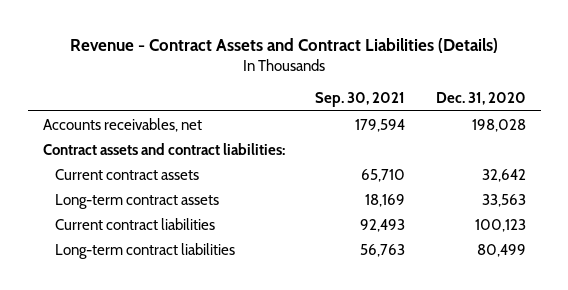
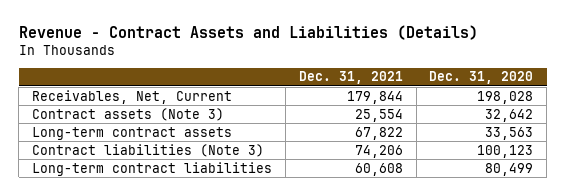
[70,37,499,53] Revenue - Contract Assets and Contract Liabilities (Details) -> [18,25,478,41] Revenue - Contract Assets and Liabilities (Details)
[315,92,406,108] Sep. 30, 2021 -> none
none -> [298,71,403,85] Dec. 31, 2021
[42,142,285,155] Contract assets and contract liabilities: -> none
[42,117,202,132] Accounts receivables, net -> [32,89,233,104] Receivables, Net, Current
[55,168,200,180] Current contract assets -> [32,107,225,121] Contract assets (Note 3)
[55,217,216,230] Current contract liabilities -> [32,143,265,157] Contract liabilities (Note 3)

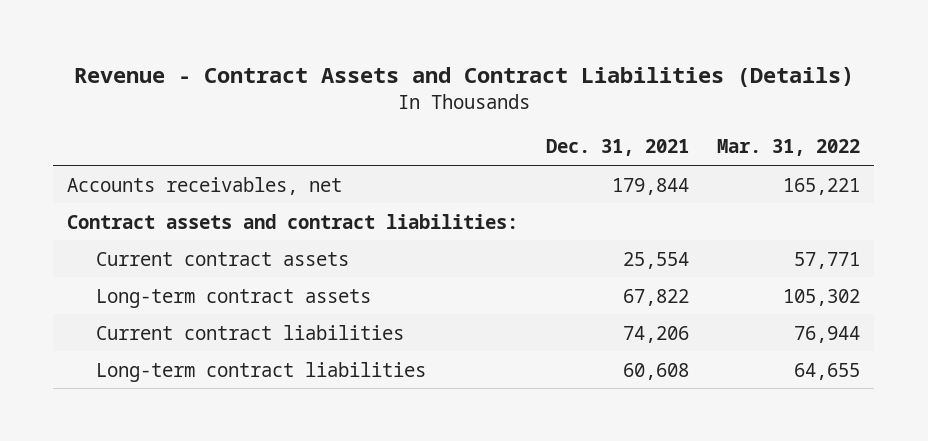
[18,25,478,41] Revenue - Contract Assets and Liabilities (Details) -> [73,66,854,87] Revenue - Contract Assets and Contract Liabilities (Details)
[429,71,534,85] Dec. 31, 2020 -> none
none -> [717,139,861,157] Mar. 31, 2022
[32,89,233,104] Receivables, Net, Current -> [67,176,343,195] Accounts receivables, net
none -> [67,213,519,229] Contract assets and contract liabilities:
[32,107,225,121] Contract assets (Note 3) -> [95,251,349,266] Current contract assets
[32,143,265,157] Contract liabilities (Note 3) -> [95,324,404,340] Current contract liabilities

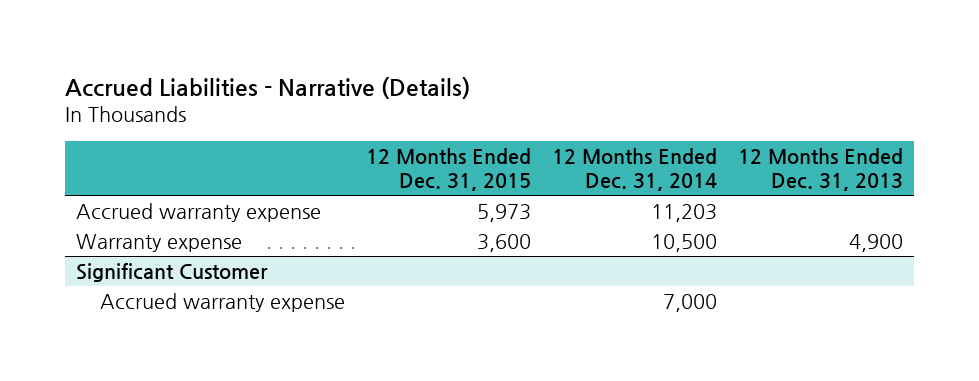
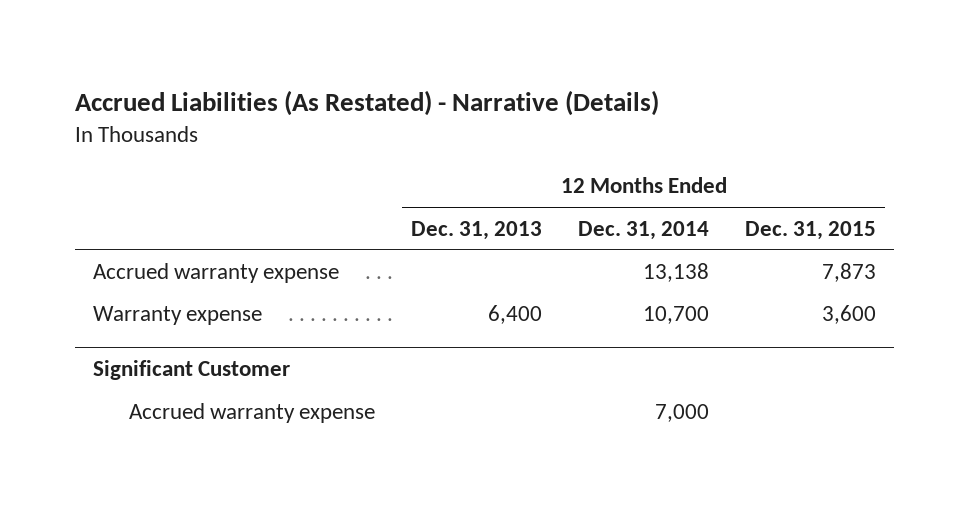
[65,77,471,100] Accrued Liabilities - Narrative (Details) -> [74,89,659,116] Accrued Liabilities (As Restated) - Narrative (Details)
[477,203,532,222] 5,973 -> [822,262,877,282] 7,873
[651,203,718,222] 11,203 -> [643,262,710,282] 13,138
[651,233,718,252] 10,500 -> [643,305,710,324] 10,700
[849,233,904,252] 4,900 -> [488,304,543,324] 6,400

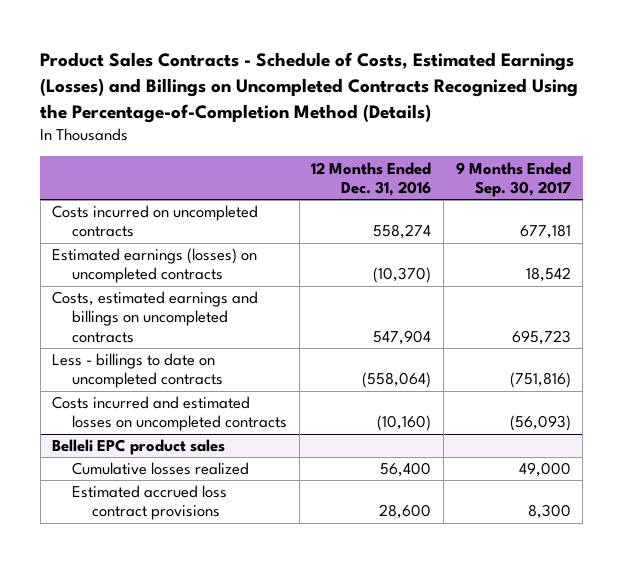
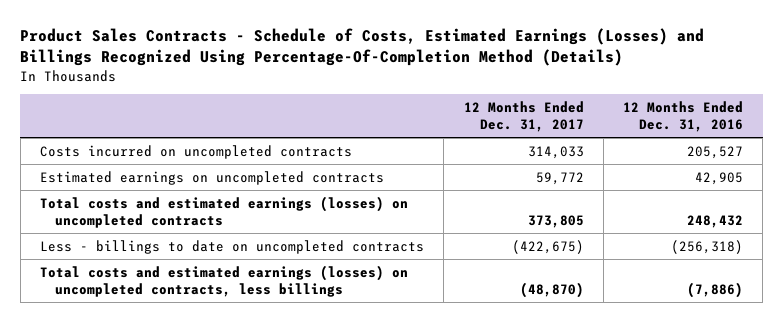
[40,51,579,123] Product Sales Contracts - Schedule of Costs, Estimated Earnings (Losses) and Billings on Uncompleted Contracts Recognized Using the Percentage-of-Completion Method (Details) -> [20,28,705,67] Product Sales Contracts - Schedule of Costs, Estimated Earnings (Losses) and Billings Recognized Using Percentage-Of-Completion Method (Details)
[455,161,571,197] 9 Months Ended Sep. 30, 2017 -> none
none -> [463,100,584,132] 12 Months Ended Dec. 31, 2017
[52,439,226,456] Belleli EPC product sales -> none
[72,462,250,476] Cumulative losses realized -> none
[72,485,228,521] Estimated accrued loss contract provisions -> none
[373,224,432,240] 558,274 -> [686,145,743,159] 205,527
[52,248,258,284] Estimated earnings (losses) on uncompleted contracts -> [40,170,385,185] Estimated earnings on uncompleted contracts
[373,267,432,284] (10,370) -> [694,171,743,185] 42,905
[52,291,259,343] Costs, estimated earnings and billings on uncompleted contracts -> [40,195,409,228] Total costs and estimated earnings (losses) on uncompleted contracts
[373,329,432,345] 547,904 -> [686,214,743,228] 248,432
[362,372,432,389] (558,064) -> [670,239,743,254] (256,318)
[52,396,288,432] Costs incurred and estimated losses on uncompleted contracts -> [40,264,409,297] Total costs and estimated earnings (losses) on uncompleted contracts, less billings
[377,415,432,432] (10,160) -> [686,281,743,298] (7,886)

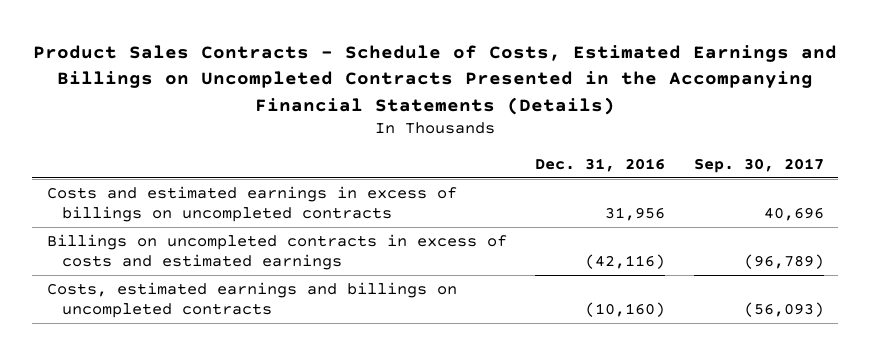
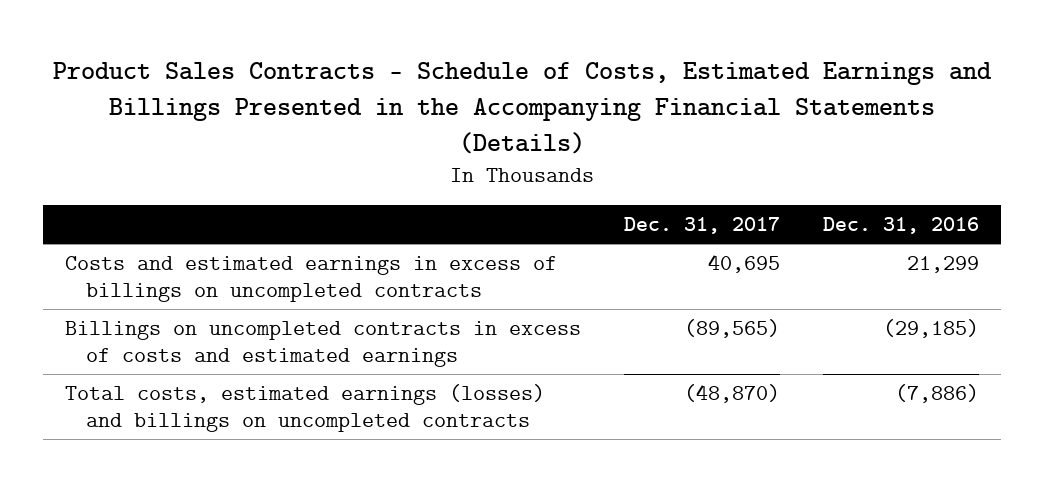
[33,45,838,115] Product Sales Contracts - Schedule of Costs, Estimated Earnings and Billings on Uncompleted Contracts Presented in the Accompanying Financial Statements (Details) -> [53,62,993,155] Product Sales Contracts - Schedule of Costs, Estimated Earnings and Billings Presented in the Accompanying Financial Statements (Details)
[693,157,824,173] Sep. 30, 2017 -> none
none -> [624,217,781,235] Dec. 31, 2017
[605,206,666,221] 31,956 -> [907,255,980,273] 21,299
[585,253,666,269] (42,116) -> [883,318,980,338] (29,185)
[46,281,457,318] Costs, estimated earnings and billings on uncompleted contracts -> [64,383,545,433] Total costs, estimated earnings (losses) and billings on uncompleted contracts
[585,301,666,317] (10,160) -> [895,383,980,403] (7,886)

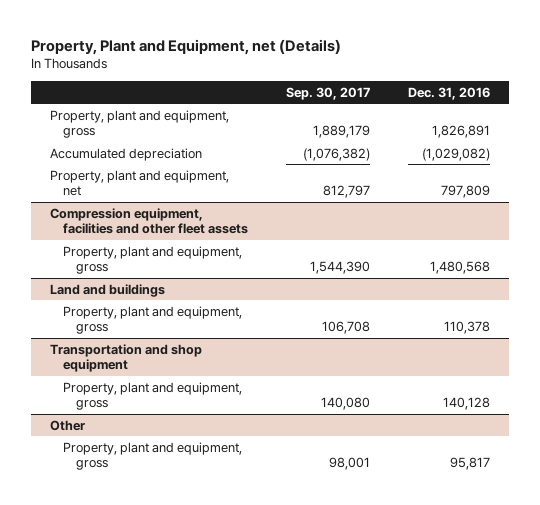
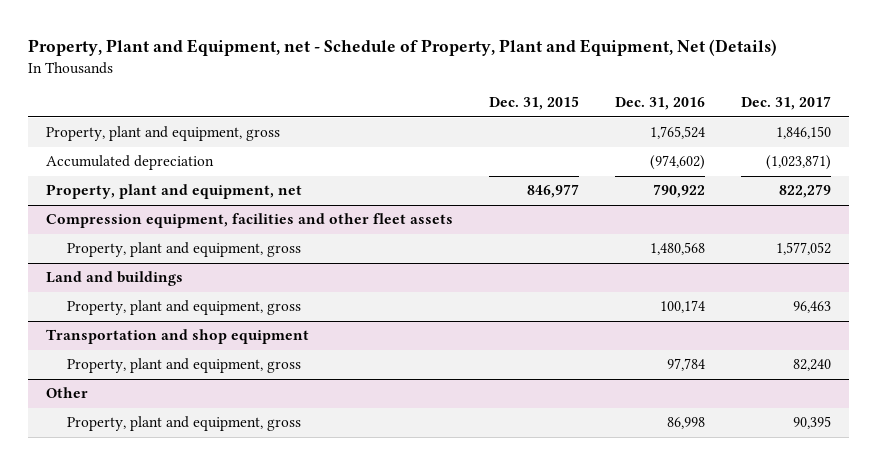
[30,38,341,55] Property, Plant and Equipment, net (Details) -> [28,38,778,56] Property, Plant and Equipment, net - Schedule of Property, Plant and Equipment, Net (Details)
[286,86,371,100] Sep. 30, 2017 -> none
none -> [488,96,579,111] Dec. 31, 2015
none -> [740,96,831,111] Dec. 31, 2017
[432,125,491,139] 1,826,891 -> [649,126,705,140] 1,765,524
[422,147,491,161] (1,029,082) -> [649,155,705,171] (974,602)
[441,185,491,199] 797,809 -> [652,184,705,199] 790,922
[444,321,491,335] 110,378 -> [659,300,705,314] 100,174
[443,397,491,411] 140,128 -> [666,358,705,372] 97,784
[450,457,491,471] 95,817 -> [666,417,705,430] 86,998

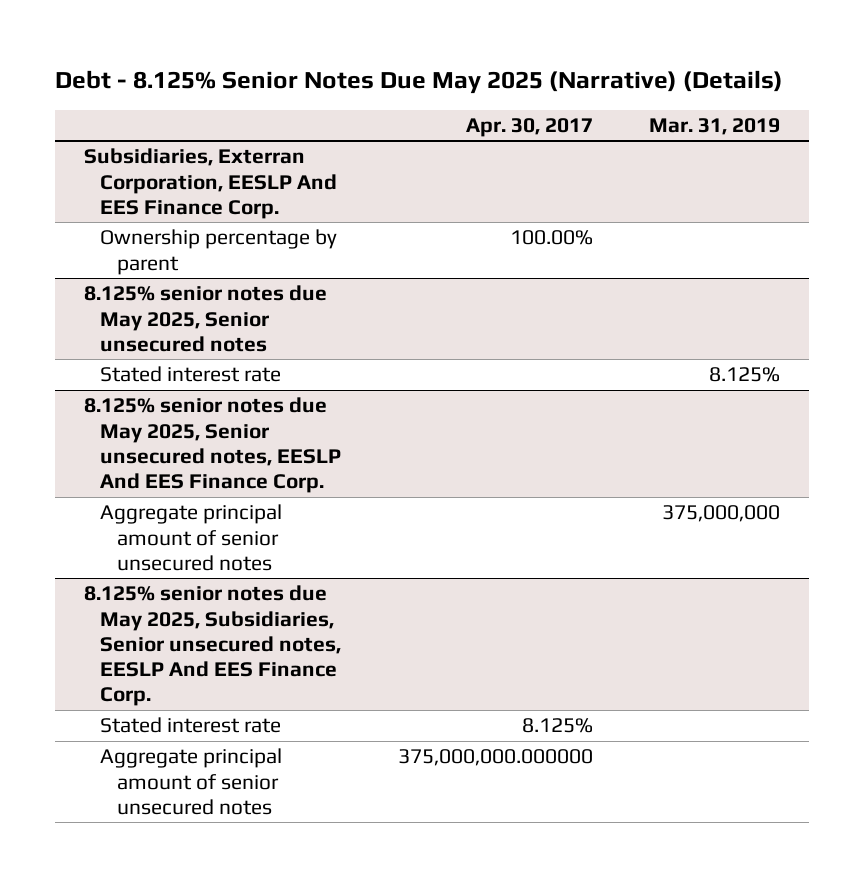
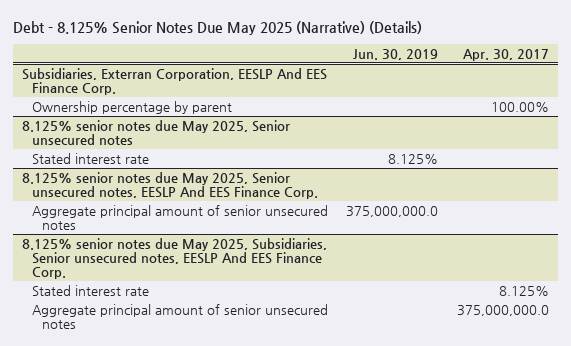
[649,117,781,135] Mar. 31, 2019 -> none
none -> [353,48,439,60] Jun. 30, 2019
[397,749,593,767] 375,000,000.000000 -> [456,304,549,316] 375,000,000.0

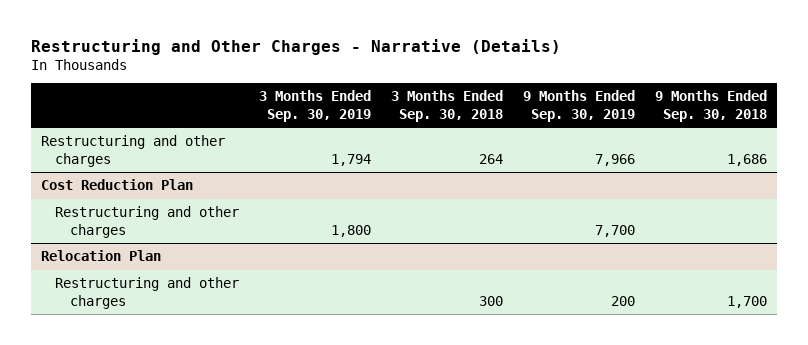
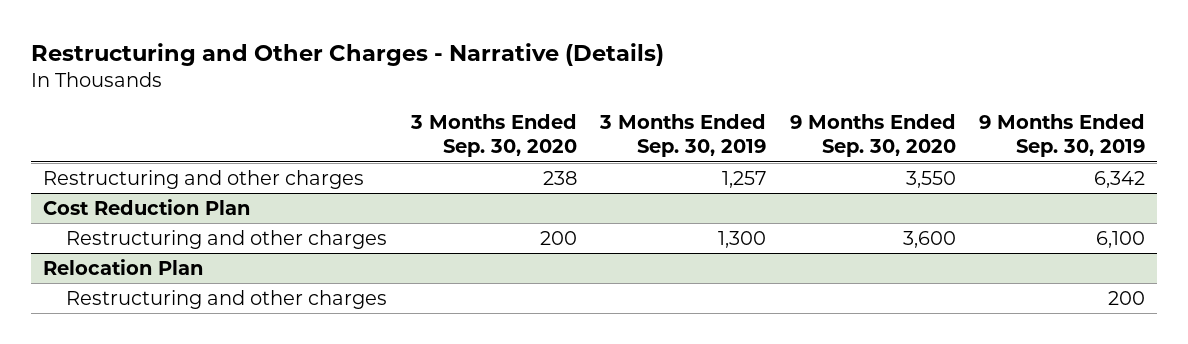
[391,90,504,122] 3 Months Ended Sep. 30, 2018 -> none
[655,90,768,122] 9 Months Ended Sep. 30, 2018 -> none
none -> [409,113,577,158] 3 Months Ended Sep. 30, 2020
none -> [789,113,956,158] 9 Months Ended Sep. 30, 2020
[331,153,372,166] 1,794 -> [722,171,767,189] 1,257
[595,153,636,166] 7,966 -> [1093,171,1145,189] 6,342
[331,224,372,237] 1,800 -> [718,231,767,249] 1,300
[595,224,636,237] 7,700 -> [1095,231,1145,249] 6,100

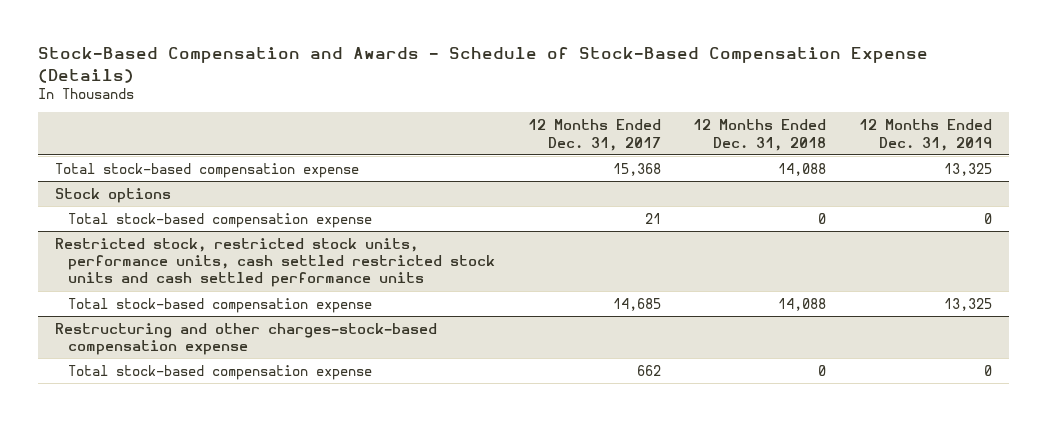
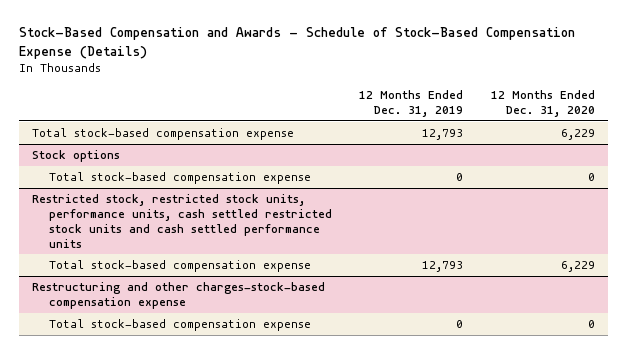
[527,119,661,151] 12 Months Ended Dec. 31, 2017 -> none
[693,119,827,151] 12 Months Ended Dec. 31, 2018 -> none
none -> [490,89,595,117] 12 Months Ended Dec. 31, 2020
[944,162,993,176] 13,325 -> [422,129,464,141] 12,793
[944,297,993,311] 13,325 -> [422,261,464,273] 12,793

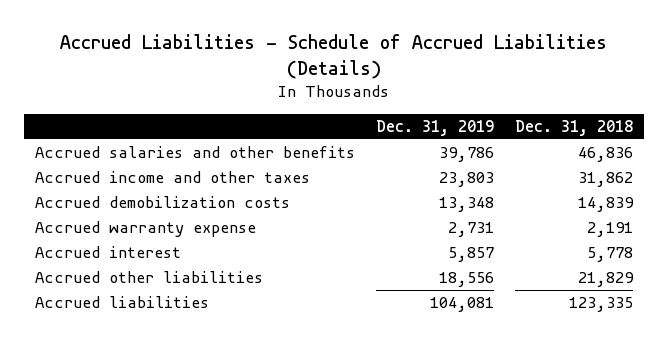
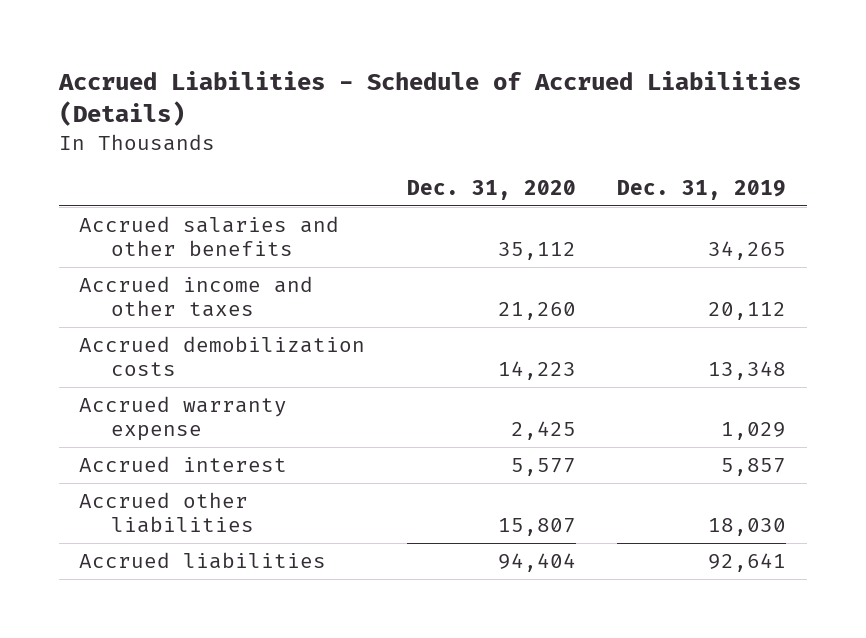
[515,119,634,136] Dec. 31, 2018 -> none
none -> [406,180,576,201] Dec. 31, 2020
[439,147,495,163] 39,786 -> [708,241,787,261] 34,265
[439,172,495,188] 23,803 -> [708,302,787,321] 20,112
[448,222,495,238] 2,731 -> [721,422,787,441] 1,029
[439,272,495,288] 18,556 -> [708,518,787,537] 18,030
[430,297,495,313] 104,081 -> [708,553,787,573] 92,641

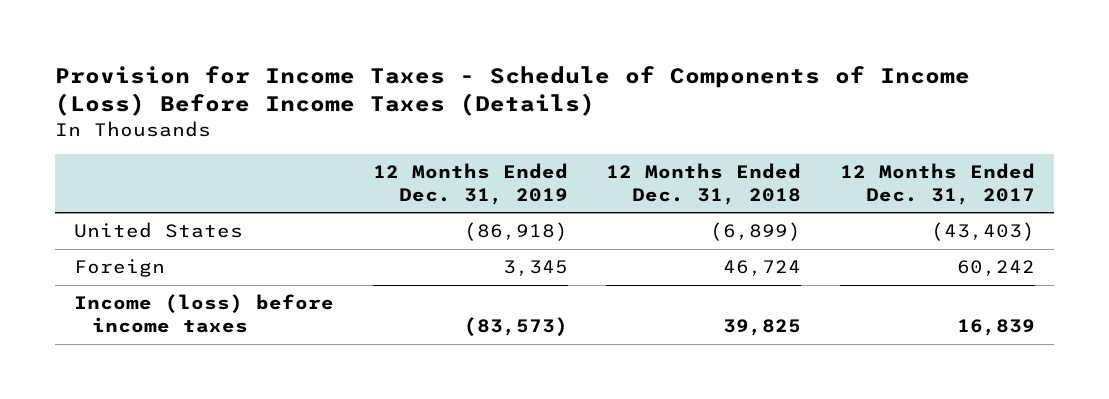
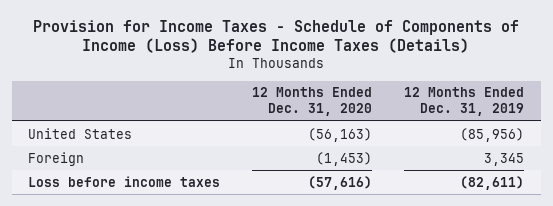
[606,162,802,205] 12 Months Ended Dec. 31, 2018 -> none
[839,162,1035,205] 12 Months Ended Dec. 31, 2017 -> none
none -> [252,87,373,117] 12 Months Ended Dec. 31, 2020
[463,222,568,242] (86,918) -> [460,127,525,142] (85,956)
[74,294,335,333] Income (loss) before income taxes -> [28,175,221,187] Loss before income taxes
[463,316,568,336] (83,573) -> [460,175,525,190] (82,611)

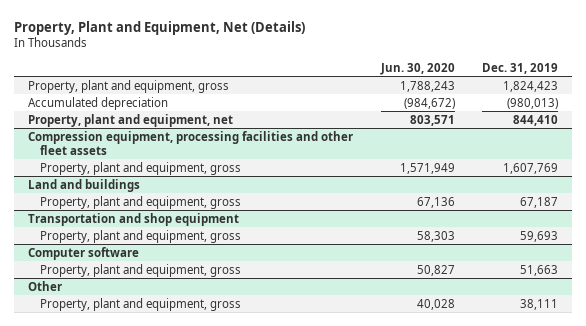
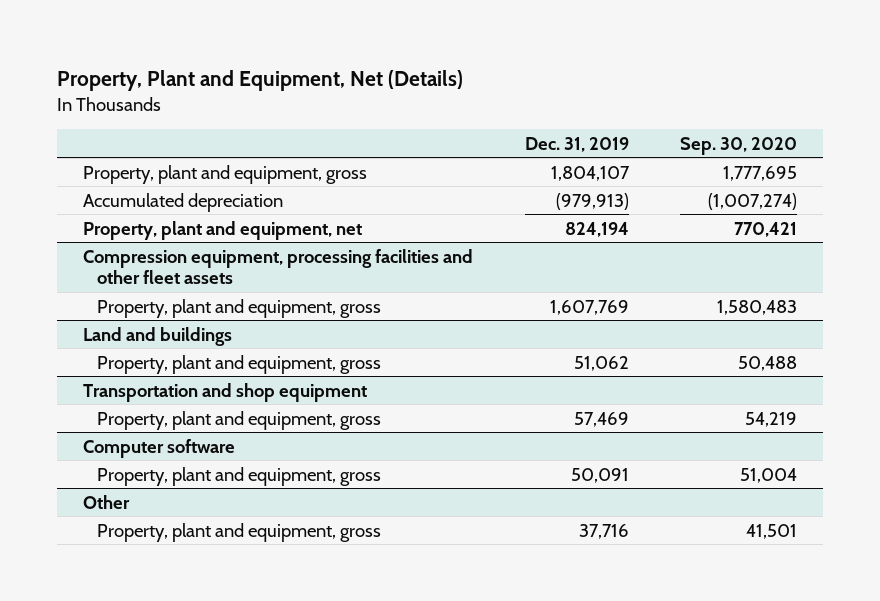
[379,62,455,75] Jun. 30, 2020 -> none
none -> [680,136,798,155] Sep. 30, 2020
[503,80,559,92] 1,824,423 -> [550,165,630,181] 1,804,107
[507,97,559,109] (980,013) -> [555,192,629,210] (979,913)
[513,114,559,126] 844,410 -> [564,221,629,237] 824,194
[520,196,559,208] 67,187 -> [573,355,629,371] 51,062
[520,230,559,242] 59,693 -> [573,411,629,427] 57,469
[520,264,559,276] 51,663 -> [570,467,629,483] 50,091
[520,298,559,310] 38,111 -> [578,523,629,539] 37,716

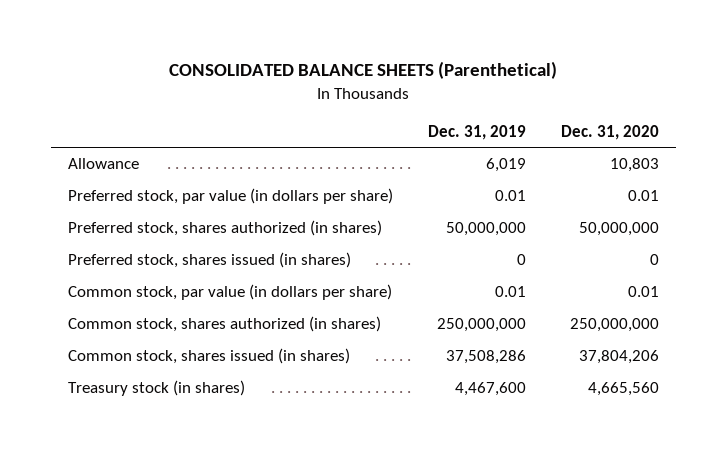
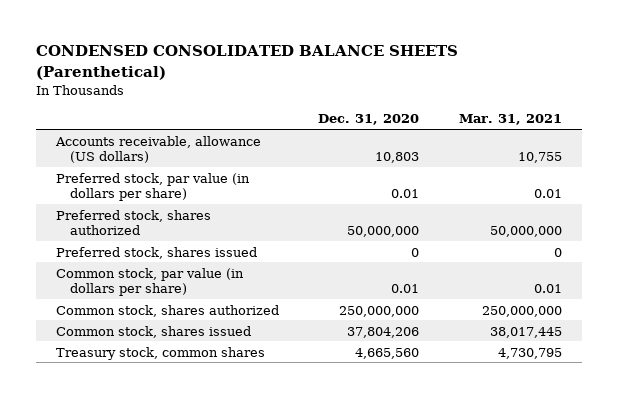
[169,61,558,80] CONSOLIDATED BALANCE SHEETS (Parenthetical) -> [35,45,458,80] CONDENSED CONSOLIDATED BALANCE SHEETS (Parenthetical)
[427,124,526,140] Dec. 31, 2019 -> none
none -> [458,114,562,126] Mar. 31, 2021
[68,158,140,170] Allowance -> [54,135,261,164] Accounts receivable, allowance (US dollars)
[68,220,383,237] Preferred stock, shares authorized (in shares) -> [55,209,211,236] Preferred stock, shares authorized
[68,252,352,269] Preferred stock, shares issued (in shares) -> [55,246,257,259] Preferred stock, shares issued
[68,316,382,333] Common stock, shares authorized (in shares) -> [55,304,279,317] Common stock, shares authorized
[68,348,351,365] Common stock, shares issued (in shares) -> [55,325,251,338] Common stock, shares issued
[68,380,246,397] Treasury stock (in shares) -> [55,346,265,360] Treasury stock, common shares

